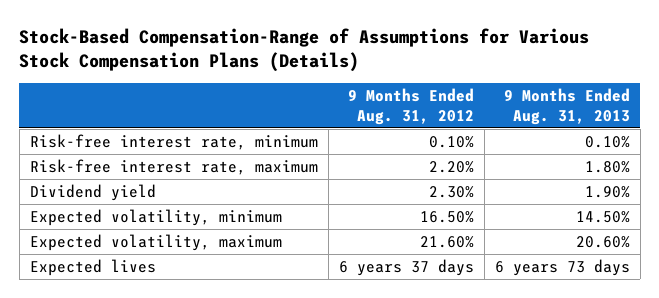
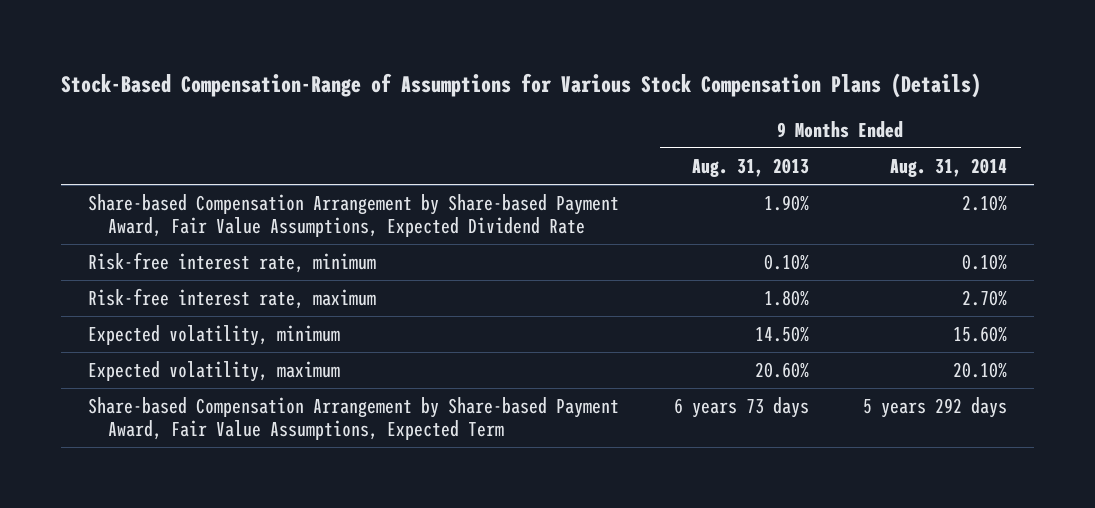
[347,87,474,125] 9 Months Ended Aug. 31, 2012 -> none
none -> [890,158,1008,178] Aug. 31, 2014
none -> [88,194,620,238] Share-based Compensation Arrangement by Share-based Payment Award, Fair Value Assumptions, Expected Dividend Rate
[29,183,156,201] Dividend yield -> none
[29,258,156,276] Expected lives -> [88,397,620,441] Share-based Compensation Arrangement by Share-based Payment Award, Fair Value Assumptions, Expected Term

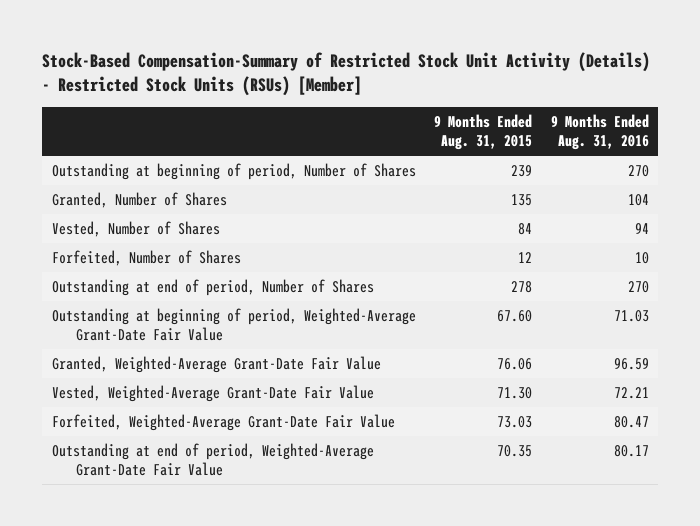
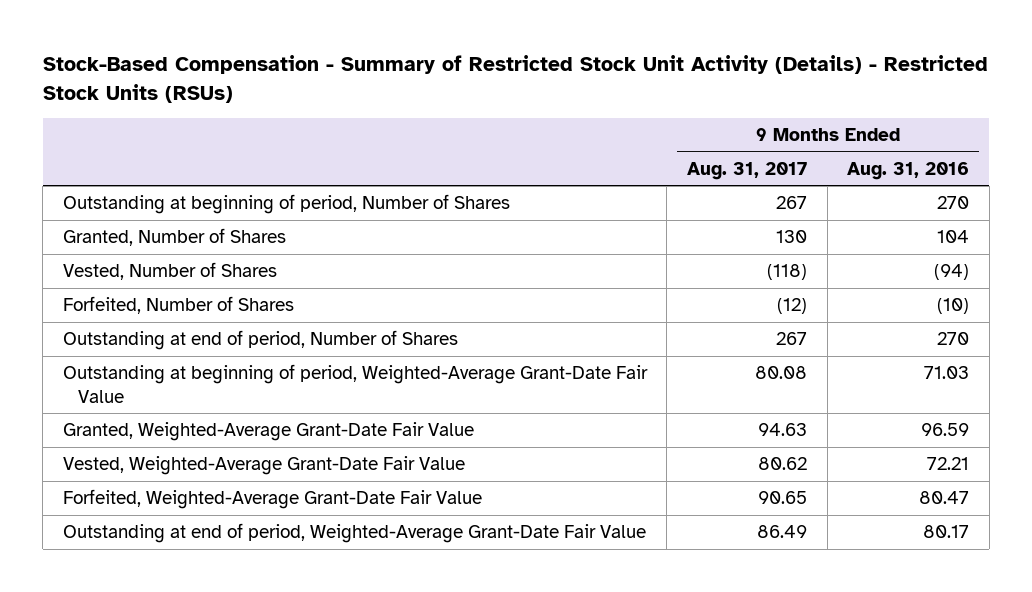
[42,51,651,96] Stock-Based Compensation-Summary of Restricted Stock Unit Activity (Details) - Restricted Stock Units (RSUs) [Member] -> [42,55,988,103] Stock-Based Compensation - Summary of Restricted Stock Unit Activity (Details) - Restricted Stock Units (RSUs)
[434,113,533,151] 9 Months Ended Aug. 31, 2015 -> none
none -> [686,161,807,180] Aug. 31, 2017
[634,223,649,235] 94 -> [934,264,970,281] (94)
[634,252,649,265] 10 -> [937,298,970,315] (10)

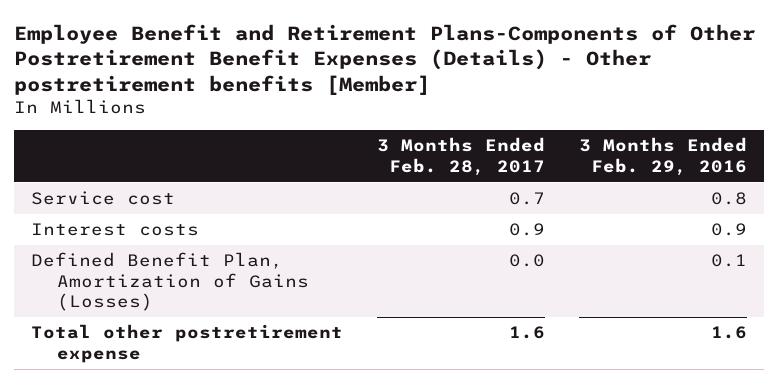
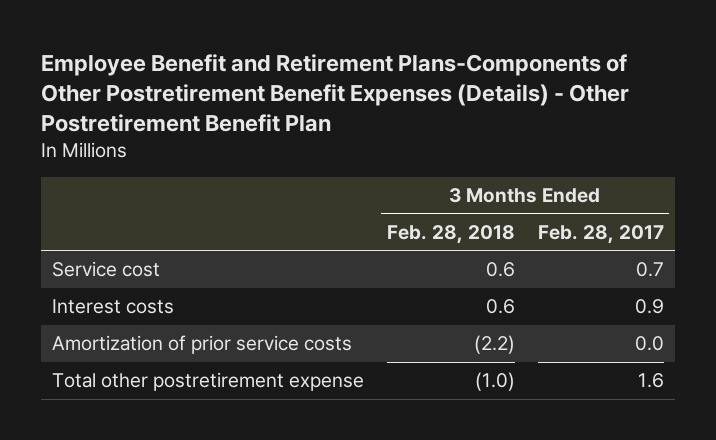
[14,23,757,96] Employee Benefit and Retirement Plans-Components of Other Postretirement Benefit Expenses (Details) - Other postretirement benefits [Member] -> [41,54,630,133] Employee Benefit and Retirement Plans-Components of Other Postretirement Benefit Expenses (Details) - Other Postretirement Benefit Plan
[578,137,747,176] 3 Months Ended Feb. 29, 2016 -> none
none -> [386,224,515,244] Feb. 28, 2018
[31,252,309,312] Defined Benefit Plan, Amortization of Gains (Losses) -> none
none -> [52,335,353,355] Amortization of prior service costs

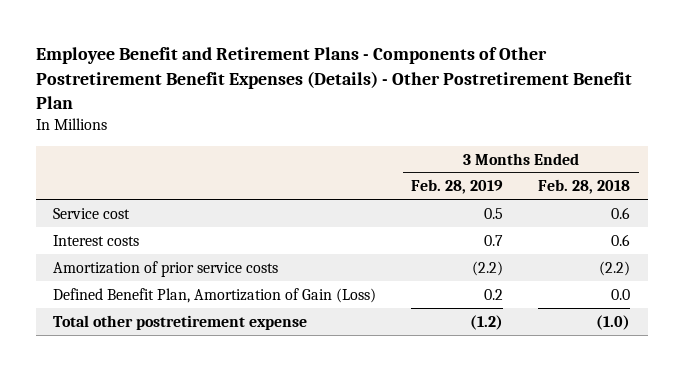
[41,54,630,133] Employee Benefit and Retirement Plans-Components of Other Postretirement Benefit Expenses (Details) - Other Postretirement Benefit Plan -> [35,47,632,110] Employee Benefit and Retirement Plans - Components of Other Postretirement Benefit Expenses (Details) - Other Postretirement Benefit Plan
[537,224,664,244] Feb. 28, 2017 -> none
none -> [411,179,504,195] Feb. 28, 2019
none -> [53,287,377,303] Defined Benefit Plan, Amortization of Gain (Loss)

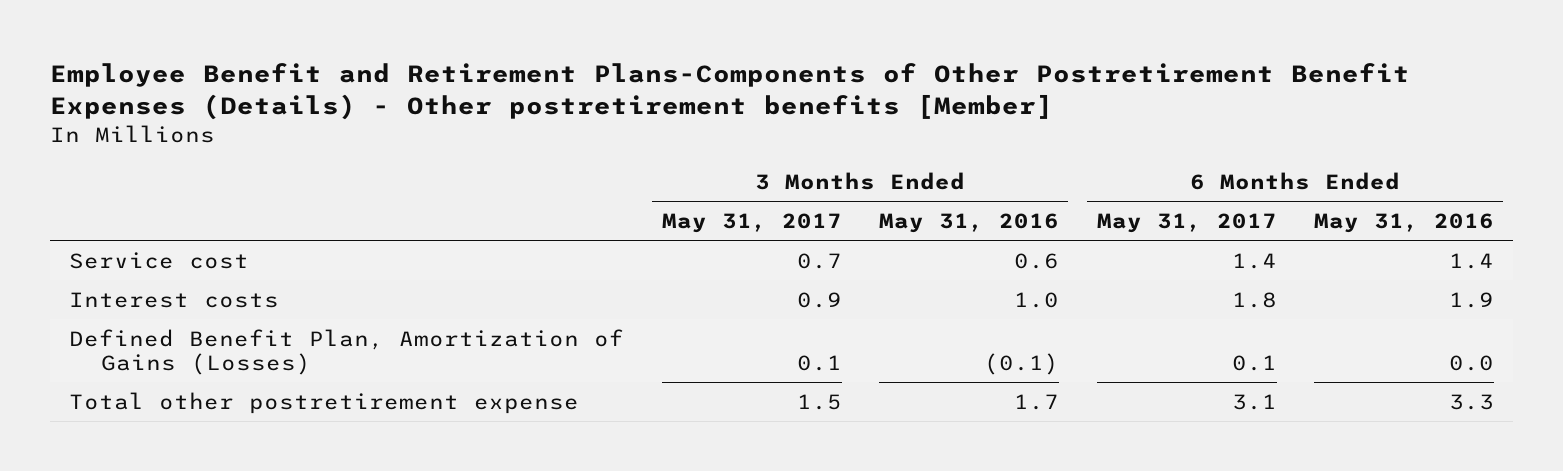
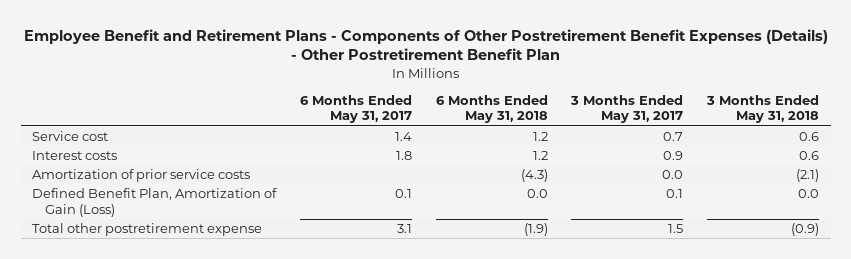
[50,63,1411,121] Employee Benefit and Retirement Plans-Components of Other Postretirement Benefit Expenses (Details) - Other postretirement benefits [Member] -> [23,28,828,61] Employee Benefit and Retirement Plans - Components of Other Postretirement Benefit Expenses (Details) - Other Postretirement Benefit Plan
[879,213,1060,234] May 31, 2016 -> none
[1314,213,1495,234] May 31, 2016 -> none
none -> [435,94,548,124] 6 Months Ended May 31, 2018
none -> [705,94,819,124] 3 Months Ended May 31, 2018
none -> [32,169,251,183] Amortization of prior service costs
[69,328,625,376] Defined Benefit Plan, Amortization of Gains (Losses) -> [32,188,278,217] Defined Benefit Plan, Amortization of Gain (Loss)

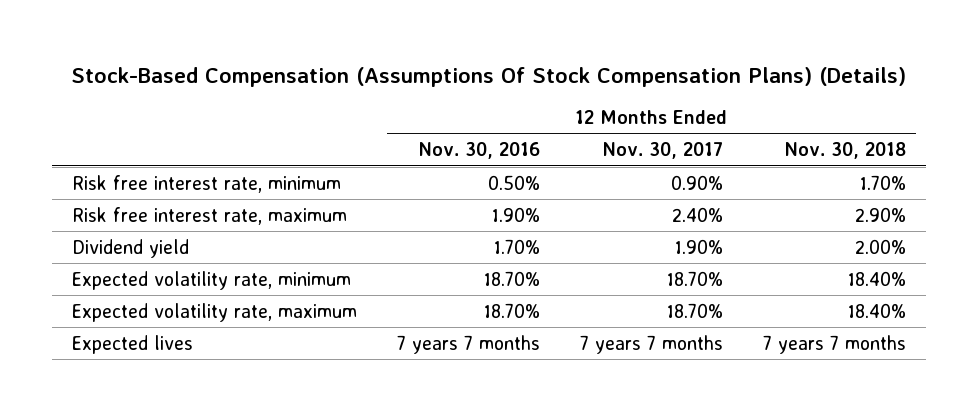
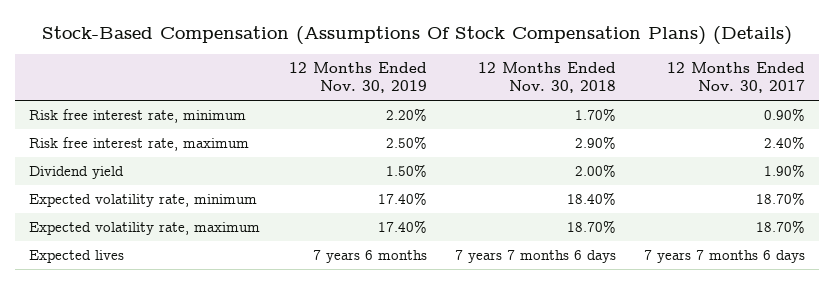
[418,142,541,160] Nov. 30, 2016 -> none
none -> [288,62,427,94] 12 Months Ended Nov. 30, 2019
[847,302,906,318] 18.40% -> [566,220,616,234] 18.70%
[579,334,723,354] 7 years 7 months -> [644,250,806,264] 7 years 7 months 6 days
[762,334,906,354] 7 years 7 months -> [454,250,616,264] 7 years 7 months 6 days

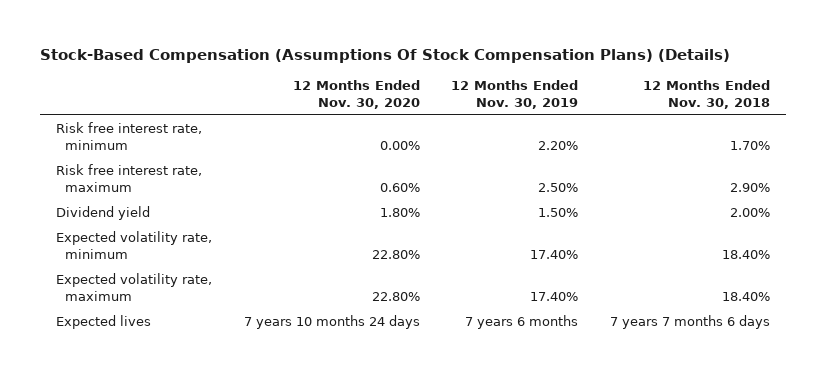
[667,62,806,94] 12 Months Ended Nov. 30, 2017 -> none
none -> [292,80,420,110] 12 Months Ended Nov. 30, 2020
[566,220,616,234] 18.70% -> [722,291,771,301] 18.40%

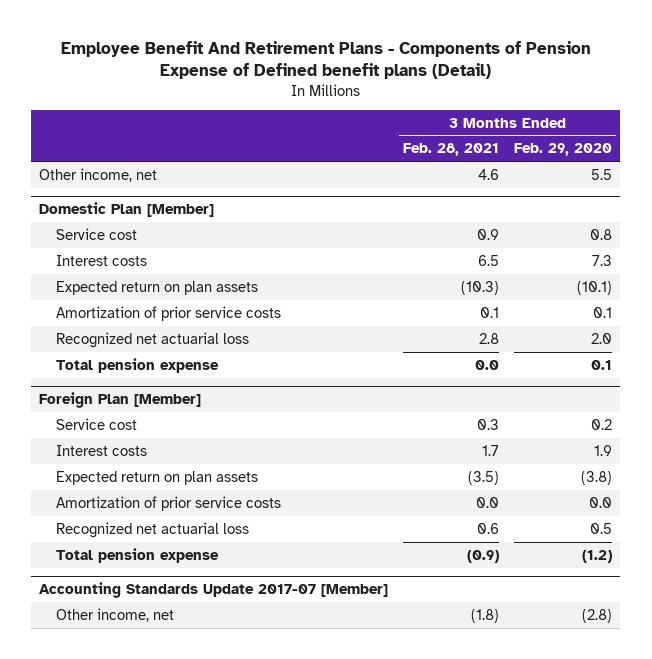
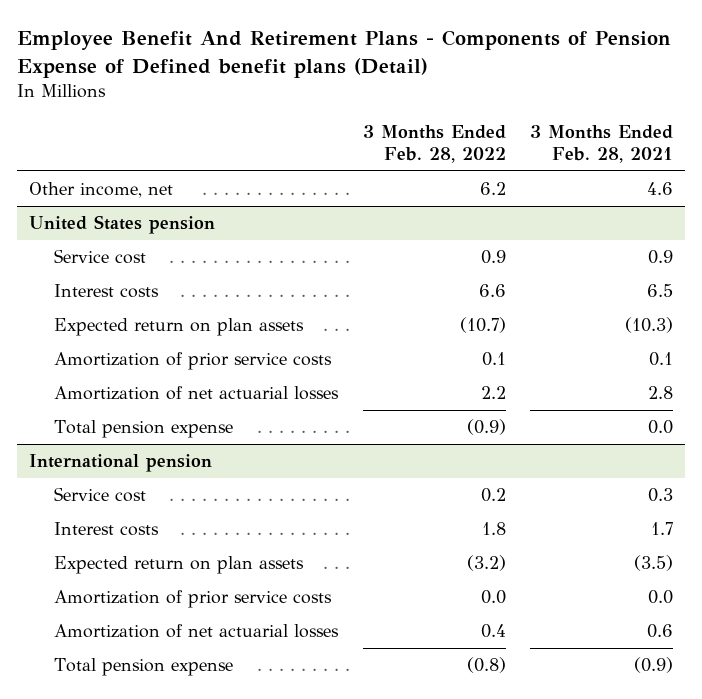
[514,143,613,157] Feb. 29, 2020 -> none
none -> [362,125,506,164] 3 Months Ended Feb. 28, 2022
[39,202,215,218] Domestic Plan [Member] -> [29,215,216,235] United States pension
[56,331,250,348] Recognized net actuarial loss -> [54,386,340,401] Amortization of net actuarial losses
[39,392,202,409] Foreign Plan [Member] -> [29,454,213,473] International pension
[56,521,250,538] Recognized net actuarial loss -> [54,624,340,639] Amortization of net actuarial losses
[39,582,389,599] Accounting Standards Update 2017-07 [Member] -> none
[56,607,175,622] Other income, net -> none

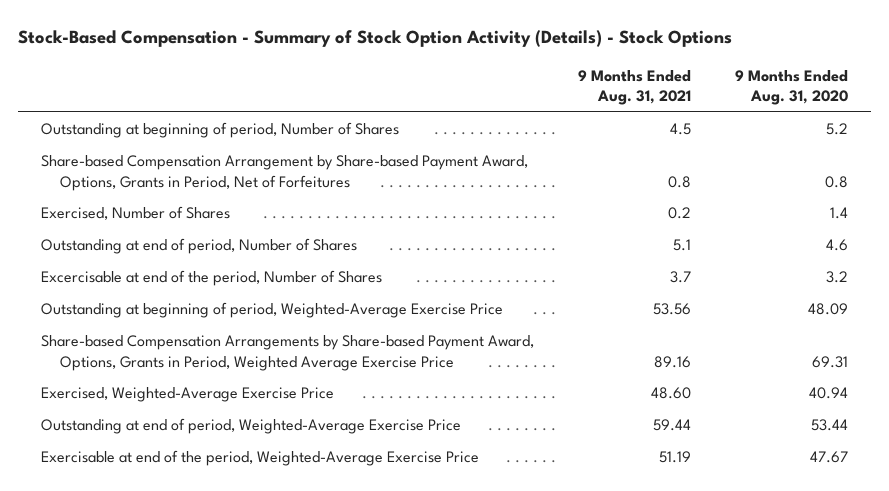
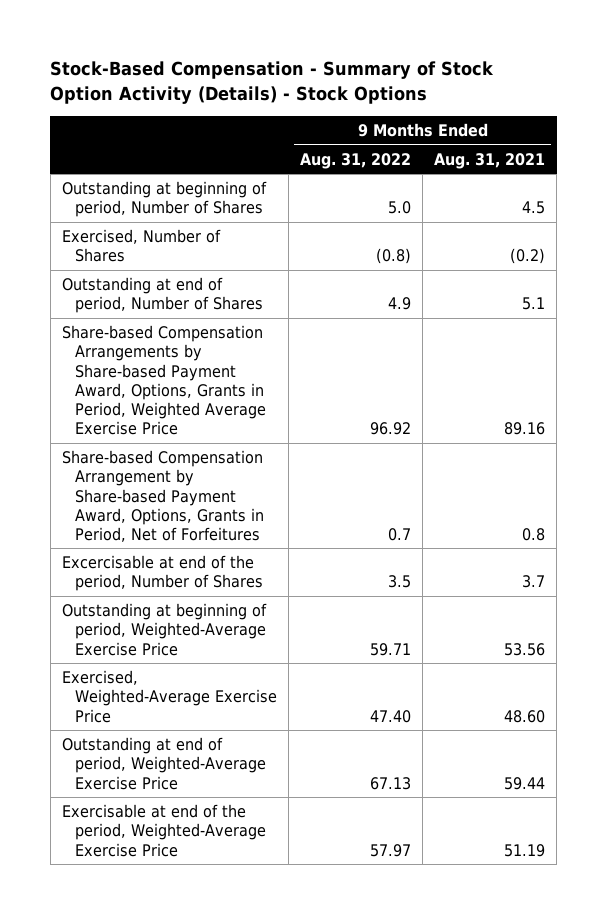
[735,70,849,106] 9 Months Ended Aug. 31, 2020 -> none
none -> [300,152,412,169] Aug. 31, 2022
[667,207,691,220] 0.2 -> [510,248,546,265] (0.2)
[40,335,534,371] Share-based Compensation Arrangements by Share-based Payment Award, Options, Grants in Period, Weighted Average Exercise Price -> [62,325,267,436] Share-based Compensation Arrangements by Share-based Payment Award, Options, Grants in Period, Weighted Average Exercise Price
[40,155,528,191] Share-based Compensation Arrangement by Share-based Payment Award, Options, Grants in Period, Net of Forfeitures -> [62,450,265,542] Share-based Compensation Arrangement by Share-based Payment Award, Options, Grants in Period, Net of Forfeitures

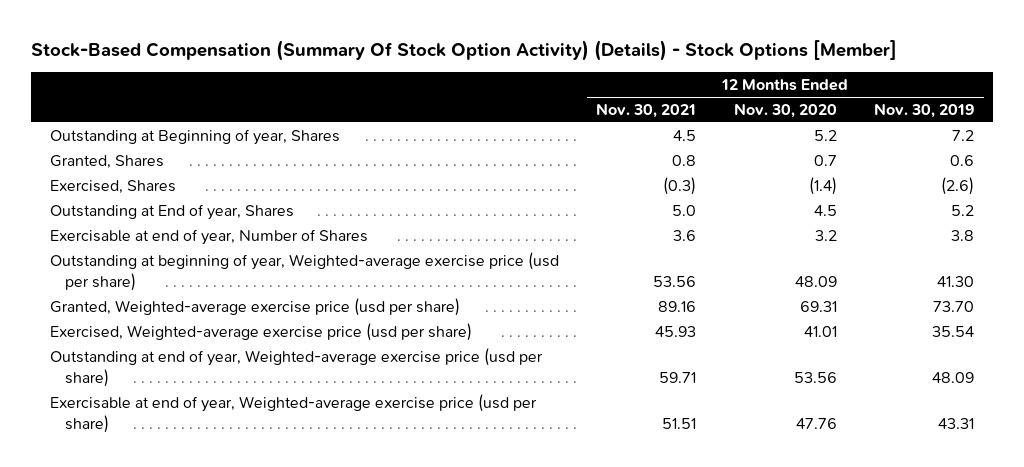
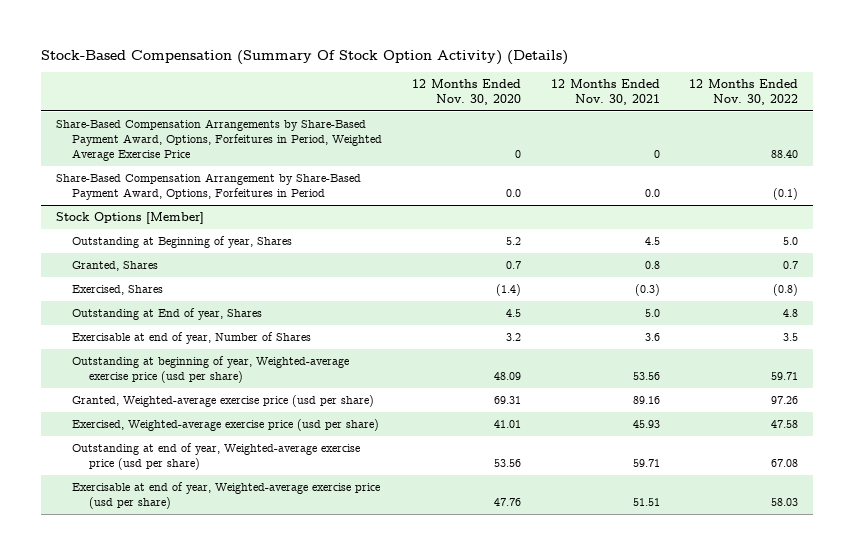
[30,40,897,62] Stock-Based Compensation (Summary Of Stock Option Activity) (Details) - Stock Options [Member] -> [40,49,568,65] Stock-Based Compensation (Summary Of Stock Option Activity) (Details)
[874,103,975,119] Nov. 30, 2019 -> none
none -> [689,79,799,106] 12 Months Ended Nov. 30, 2022
none -> [55,119,383,162] Share-Based Compensation Arrangements by Share-Based Payment Award, Options, Forfeitures in Period, Weighted Average Exercise Price
none -> [55,173,361,201] Share-Based Compensation Arrangement by Share-Based Payment Award, Options, Forfeitures in Period
none -> [55,212,204,225] Stock Options [Member]

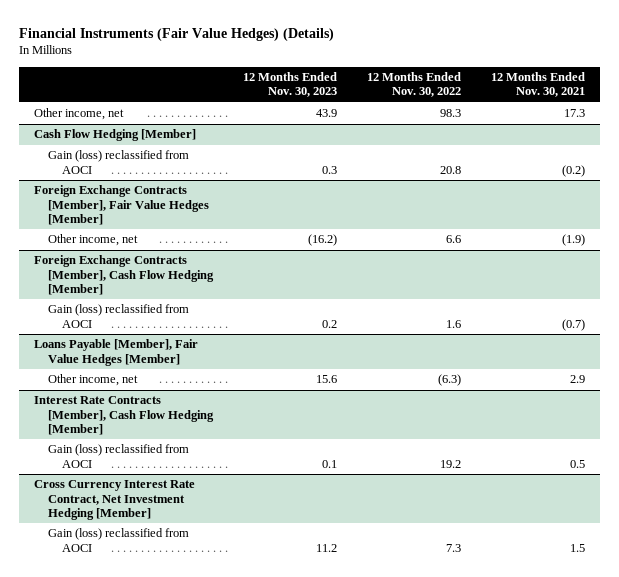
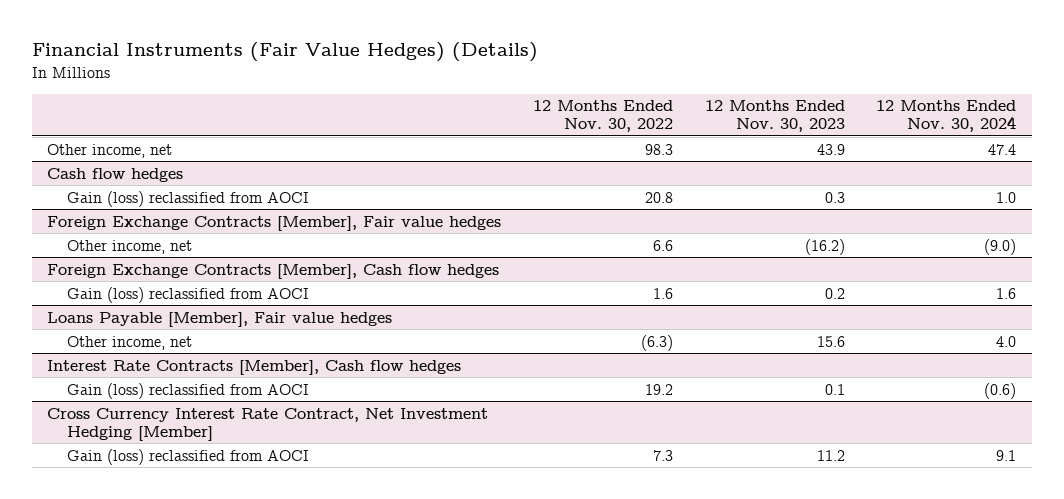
[490,72,585,98] 12 Months Ended Nov. 30, 2021 -> none
none -> [876,100,1017,133] 12 Months Ended Nov. 30, 2024
[33,129,196,142] Cash Flow Hedging [Member] -> [47,167,184,182] Cash flow hedges
[33,185,209,225] Foreign Exchange Contracts [Member], Fair Value Hedges [Member] -> [47,215,502,231] Foreign Exchange Contracts [Member], Fair value hedges
[33,255,214,295] Foreign Exchange Contracts [Member], Cash Flow Hedging [Member] -> [47,263,500,279] Foreign Exchange Contracts [Member], Cash flow hedges
[33,339,198,366] Loans Payable [Member], Fair Value Hedges [Member] -> [47,311,393,327] Loans Payable [Member], Fair value hedges
[33,396,214,435] Interest Rate Contracts [Member], Cash Flow Hedging [Member] -> [47,359,462,375] Interest Rate Contracts [Member], Cash flow hedges

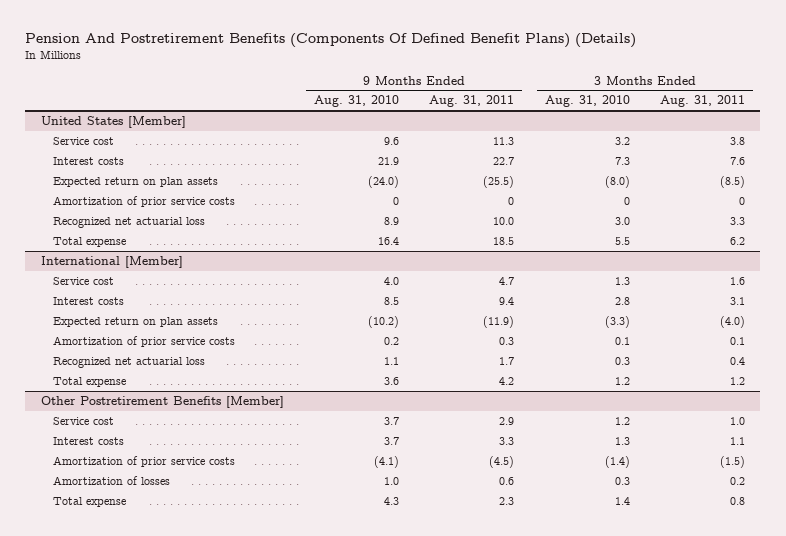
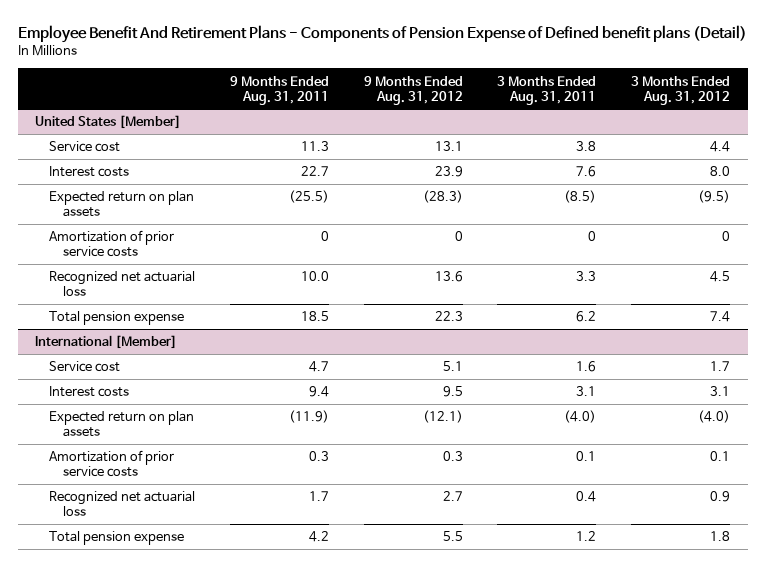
[25,33,637,49] Pension And Postretirement Benefits (Components Of Defined Benefit Plans) (Details) -> [17,24,747,43] Employee Benefit And Retirement Plans - Components of Pension Expense of Defined benefit plans (Detail)
[314,95,400,108] Aug. 31, 2010 -> none
[544,95,630,108] Aug. 31, 2010 -> none
none -> [363,75,463,105] 9 Months Ended Aug. 31, 2012
none -> [631,75,731,105] 3 Months Ended Aug. 31, 2012
[52,236,126,247] Total expense -> [49,311,185,326] Total pension expense
[40,395,284,408] Other Postretirement Benefits [Member] -> none
[52,416,114,425] Service cost -> none
[52,436,124,445] Interest costs -> none
[52,455,235,467] Amortization of prior service costs -> none
[52,475,170,485] Amortization of losses -> none
[52,496,126,507] Total expense -> none
[52,376,126,387] Total expense -> [49,531,185,546] Total pension expense

